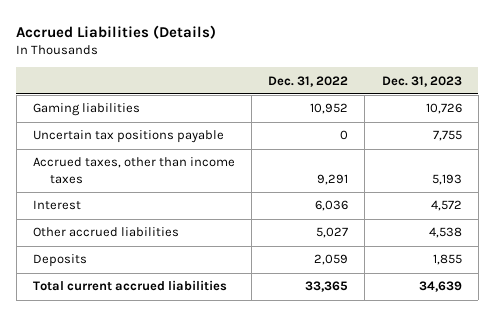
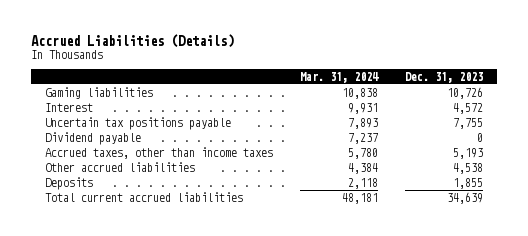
[268,75,349,87] Dec. 31, 2022 -> none
none -> [299,71,379,83] Mar. 31, 2024
[32,200,81,211] Interest -> [44,102,93,112] Interest
none -> [44,131,141,145] Dividend payable

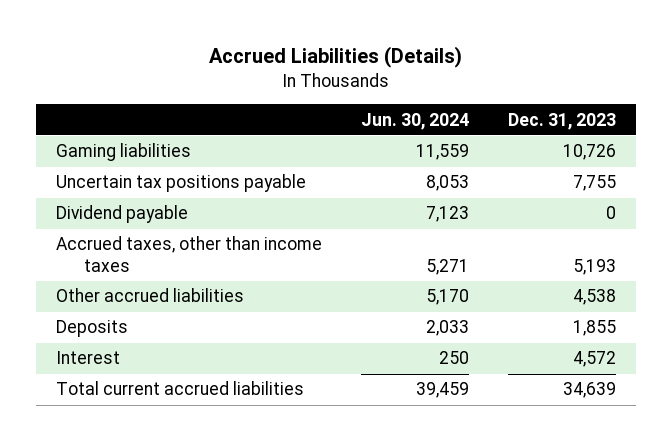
[299,71,379,83] Mar. 31, 2024 -> none
none -> [361,112,470,130] Jun. 30, 2024
[44,102,93,112] Interest -> [55,351,120,365] Interest

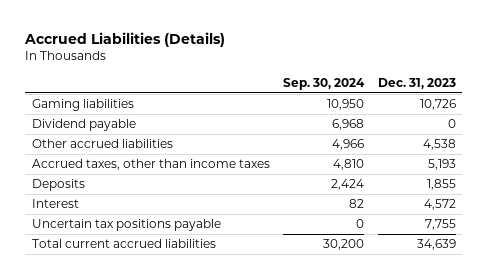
[361,112,470,130] Jun. 30, 2024 -> none
none -> [283,77,366,90] Sep. 30, 2024
[55,236,322,273] Accrued taxes, other than income taxes -> [31,159,270,171] Accrued taxes, other than income taxes
[55,174,306,193] Uncertain tax positions payable -> [31,219,221,232] Uncertain tax positions payable

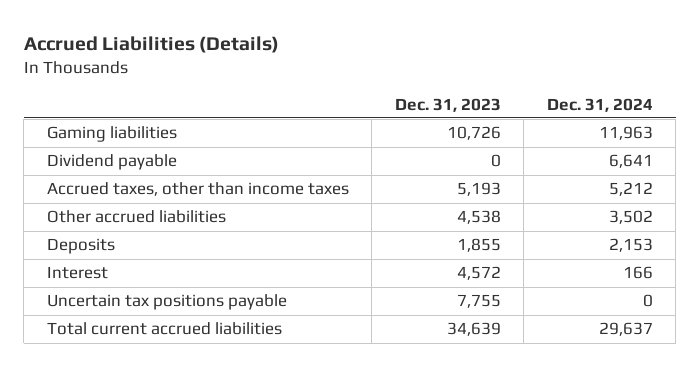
[283,77,366,90] Sep. 30, 2024 -> none
none -> [546,97,653,112] Dec. 31, 2024
[31,139,173,149] Other accrued liabilities -> [46,210,226,224] Other accrued liabilities

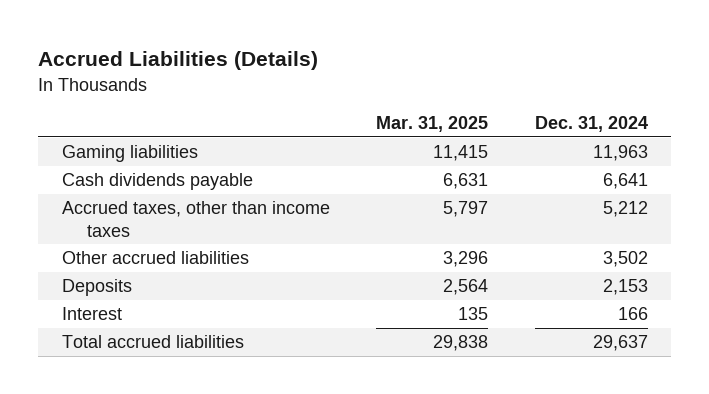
[394,97,501,112] Dec. 31, 2023 -> none
none -> [376,116,489,133] Mar. 31, 2025
[46,154,177,171] Dividend payable -> [61,173,253,191] Cash dividends payable
[46,294,287,311] Uncertain tax positions payable -> none
[46,322,282,336] Total current accrued liabilities -> [61,335,244,349] Total accrued liabilities

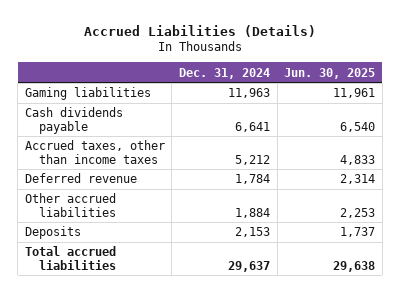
[376,116,489,133] Mar. 31, 2025 -> none
none -> [284,67,376,79] Jun. 30, 2025
none -> [24,173,137,184] Deferred revenue
[602,251,648,268] 3,502 -> [235,207,271,218] 1,884
[61,307,122,321] Interest -> none

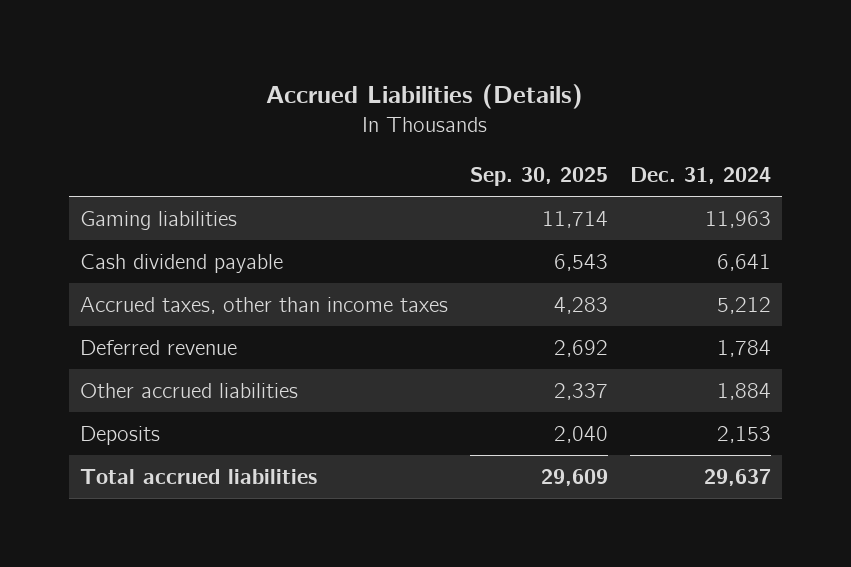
[284,67,376,79] Jun. 30, 2025 -> none
none -> [469,167,608,187] Sep. 30, 2025
[24,107,123,134] Cash dividends payable -> [80,253,284,273] Cash dividend payable

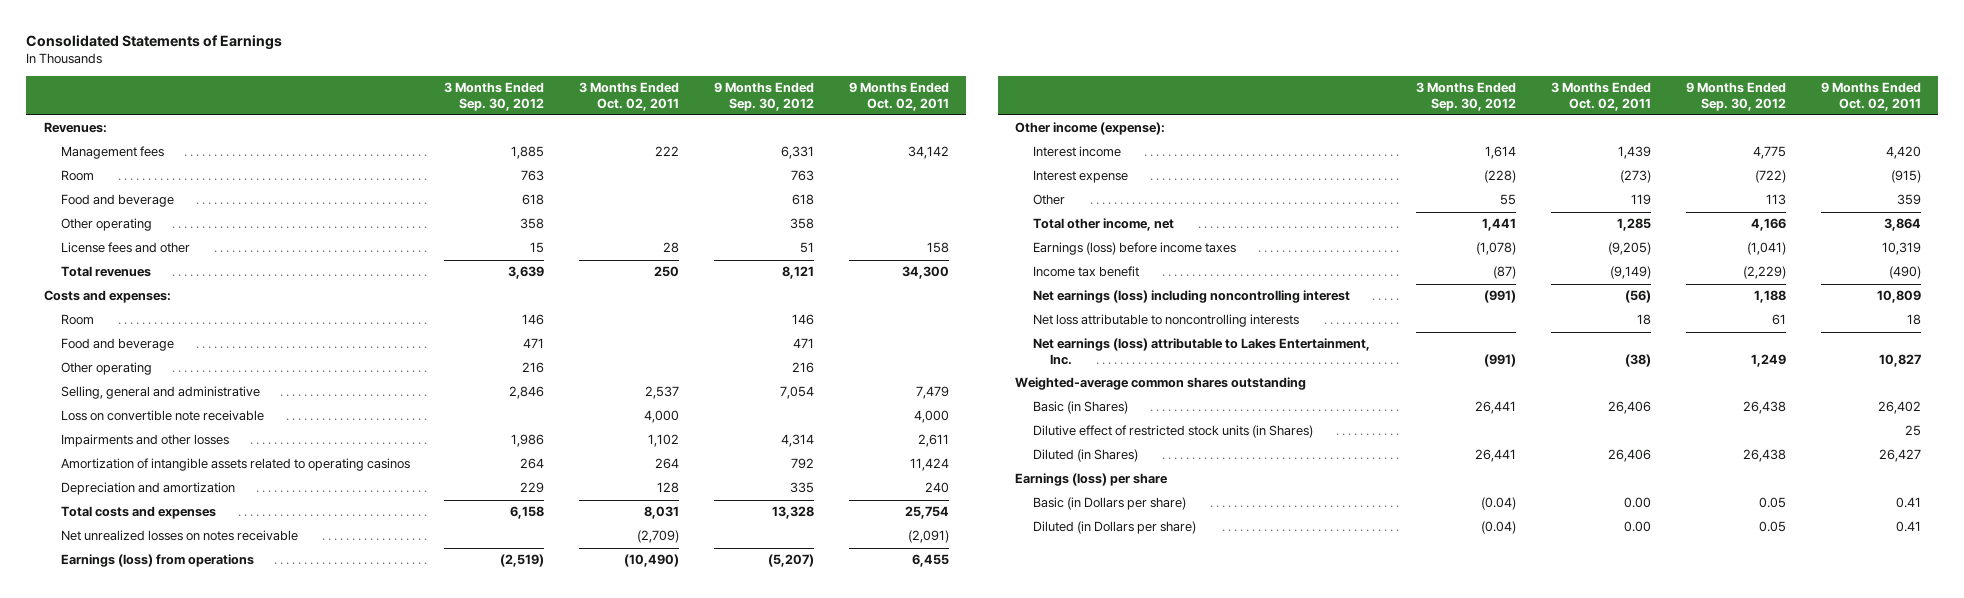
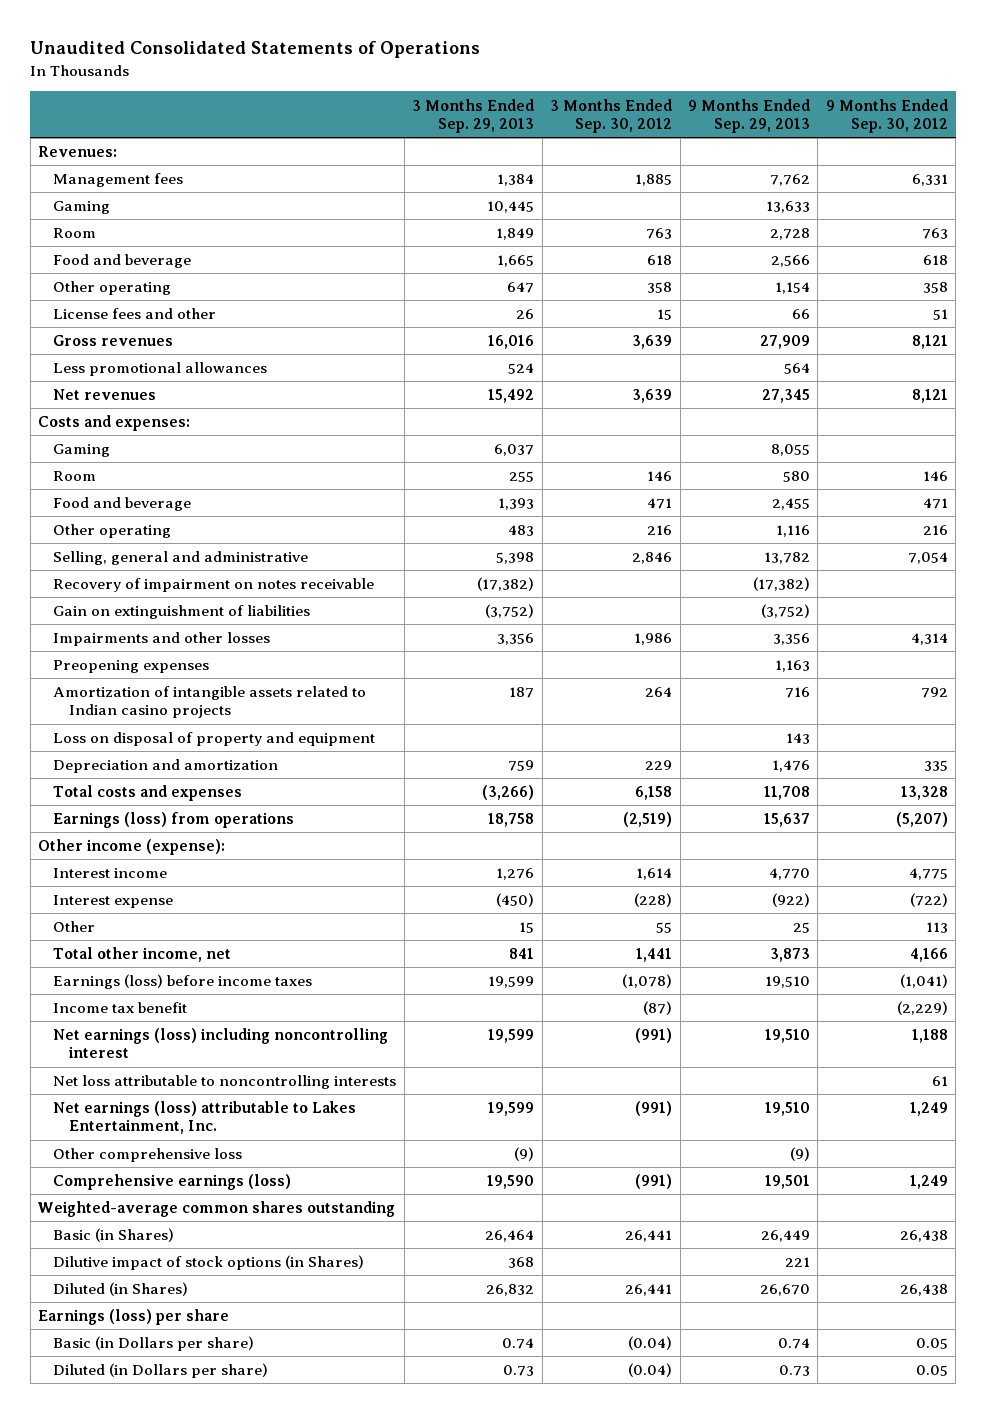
[26,34,283,50] Consolidated Statements of Earnings -> [30,41,481,59] Unaudited Consolidated Statements of Operations
[579,82,680,111] 3 Months Ended Oct. 02, 2011 -> none
[848,82,949,111] 9 Months Ended Oct. 02, 2011 -> none
none -> [412,98,535,133] 3 Months Ended Sep. 29, 2013
none -> [688,98,811,133] 9 Months Ended Sep. 29, 2013
none -> [53,201,111,215] Gaming
[60,266,151,278] Total revenues -> [53,335,174,347] Gross revenues
none -> [53,362,268,377] Less promotional allowances
none -> [53,389,157,401] Net revenues
none -> [53,444,111,458] Gaming
[60,410,264,422] Loss on convertible note receivable -> none
none -> [53,578,375,593] Recovery of impairment on notes receivable
none -> [53,605,311,620] Gain on extinguishment of liabilities
none -> [53,660,210,674] Preopening expenses
[60,458,410,472] Amortization of intangible assets related to operating casinos -> [53,686,367,719] Amortization of intangible assets related to Indian casino projects
none -> [53,732,376,747] Loss on disposal of property and equipment
[60,530,298,542] Net unrealized losses on notes receivable -> none
none -> [53,1148,243,1163] Other comprehensive loss
none -> [53,1174,292,1191] Comprehensive earnings (loss)
[1032,425,1313,439] Dilutive effect of restricted stock units (in Shares) -> [53,1255,365,1271] Dilutive impact of stock options (in Shares)

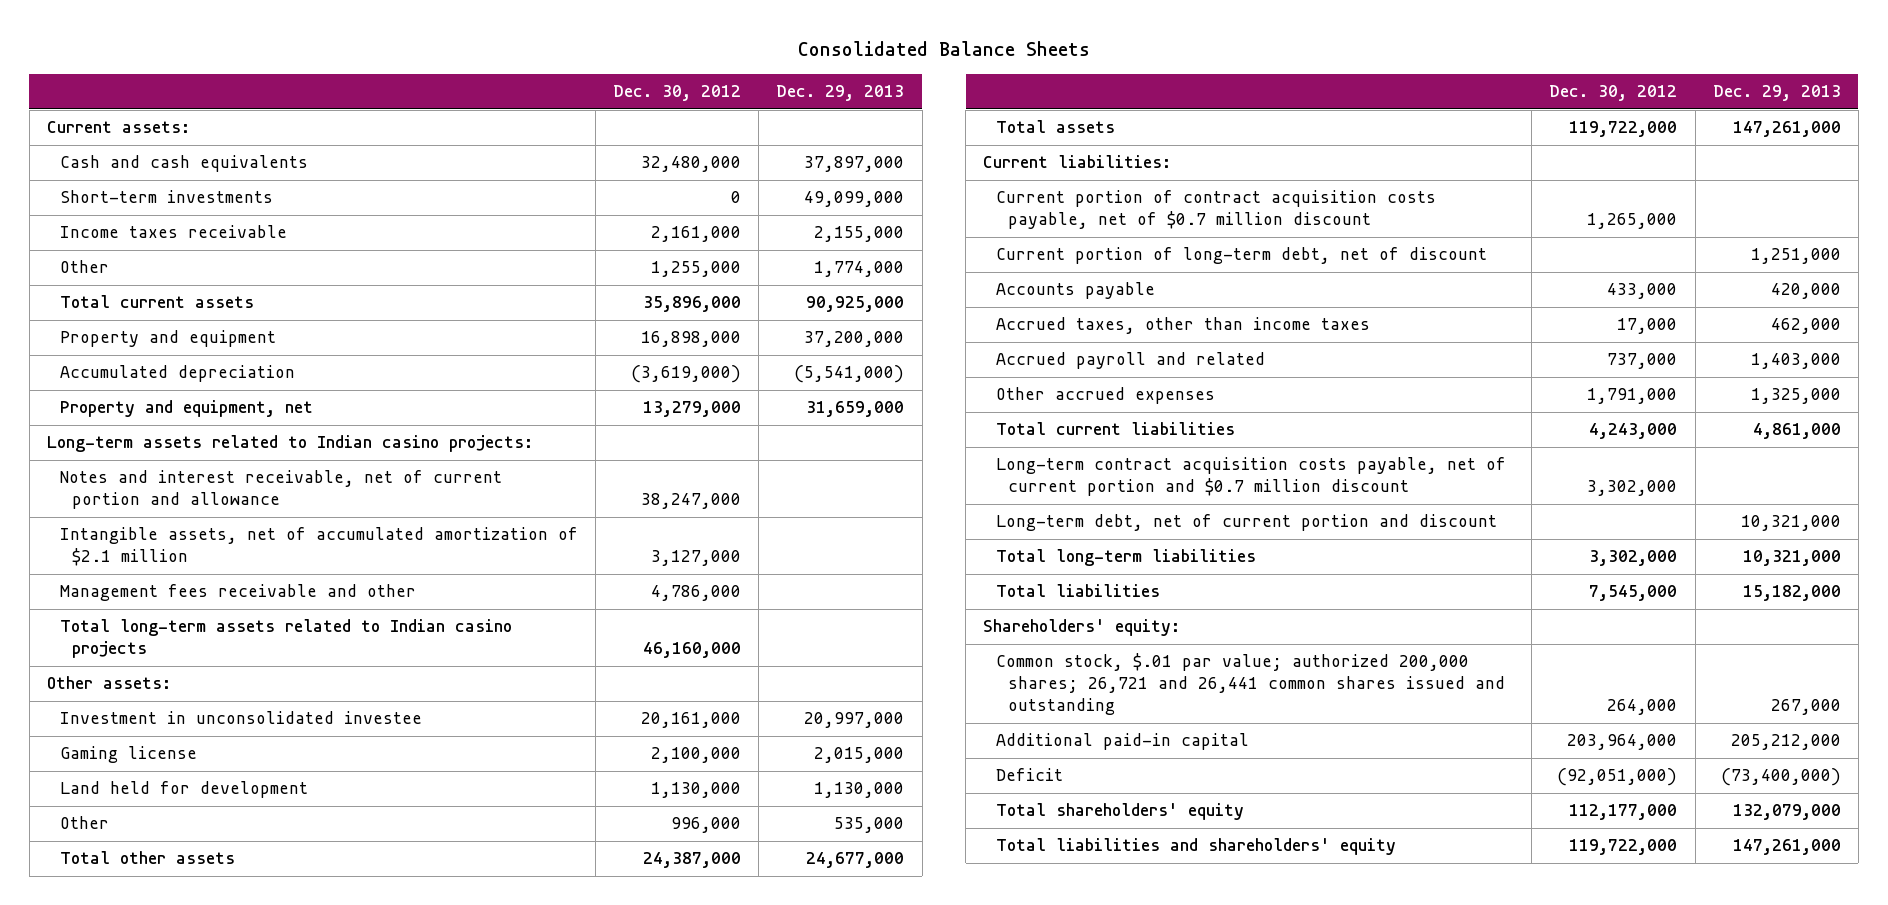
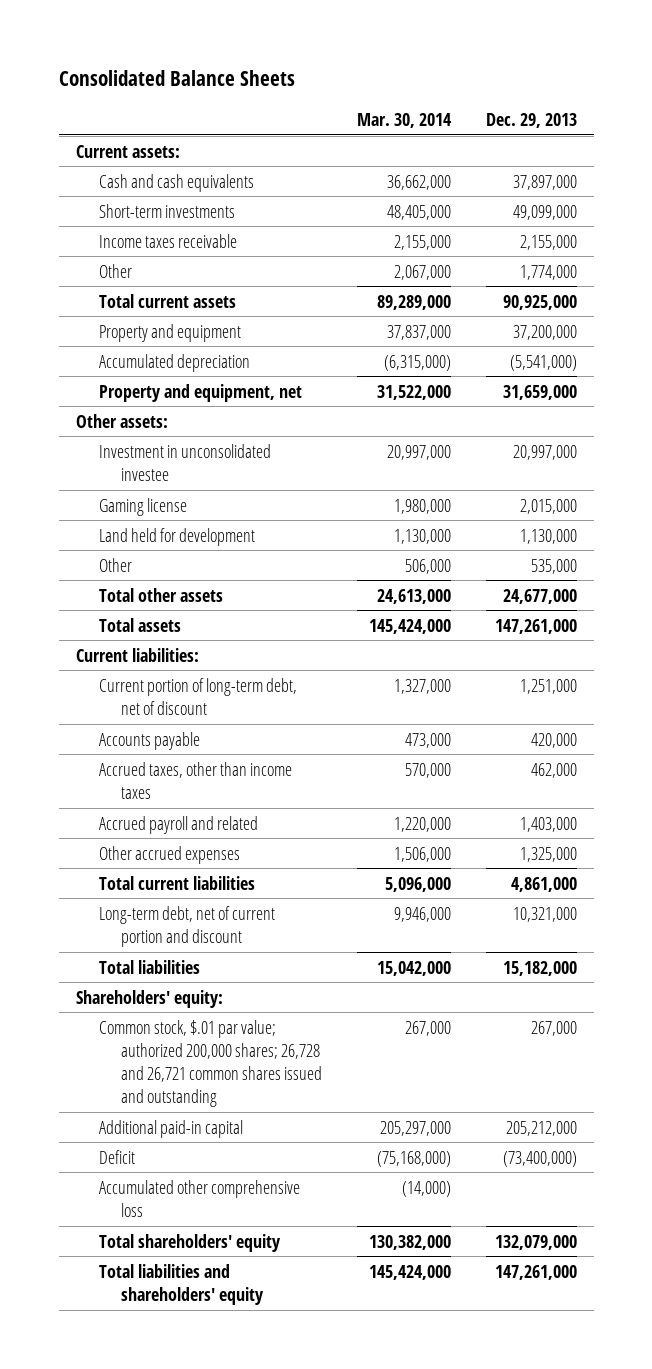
[613,85,742,102] Dec. 30, 2012 -> none
none -> [357,112,453,128] Mar. 30, 2014
[47,435,534,453] Long-term assets related to Indian casino projects: -> none
[59,470,502,510] Notes and interest receivable, net of current portion and allowance -> none
[59,527,578,567] Intangible assets, net of accumulated amortization of $2.1 million -> none
[59,584,416,602] Management fees receivable and other -> none
[59,619,512,659] Total long-term assets related to Indian casino projects -> none
[995,190,1436,230] Current portion of contract acquisition costs payable, net of $0.7 million discount -> none
[995,457,1506,497] Long-term contract acquisition costs payable, net of current portion and $0.7 million discount -> none
[995,549,1256,567] Total long-term liabilities -> none
[995,653,1506,716] Common stock, $.01 par value; authorized 200,000 shares; 26,721 and 26,441 common shares issued and outstanding -> [98,1019,323,1108] Common stock, $.01 par value; authorized 200,000 shares; 26,728 and 26,721 common shares issued and outstanding
none -> [98,1179,300,1217] Accumulated other comprehensive loss

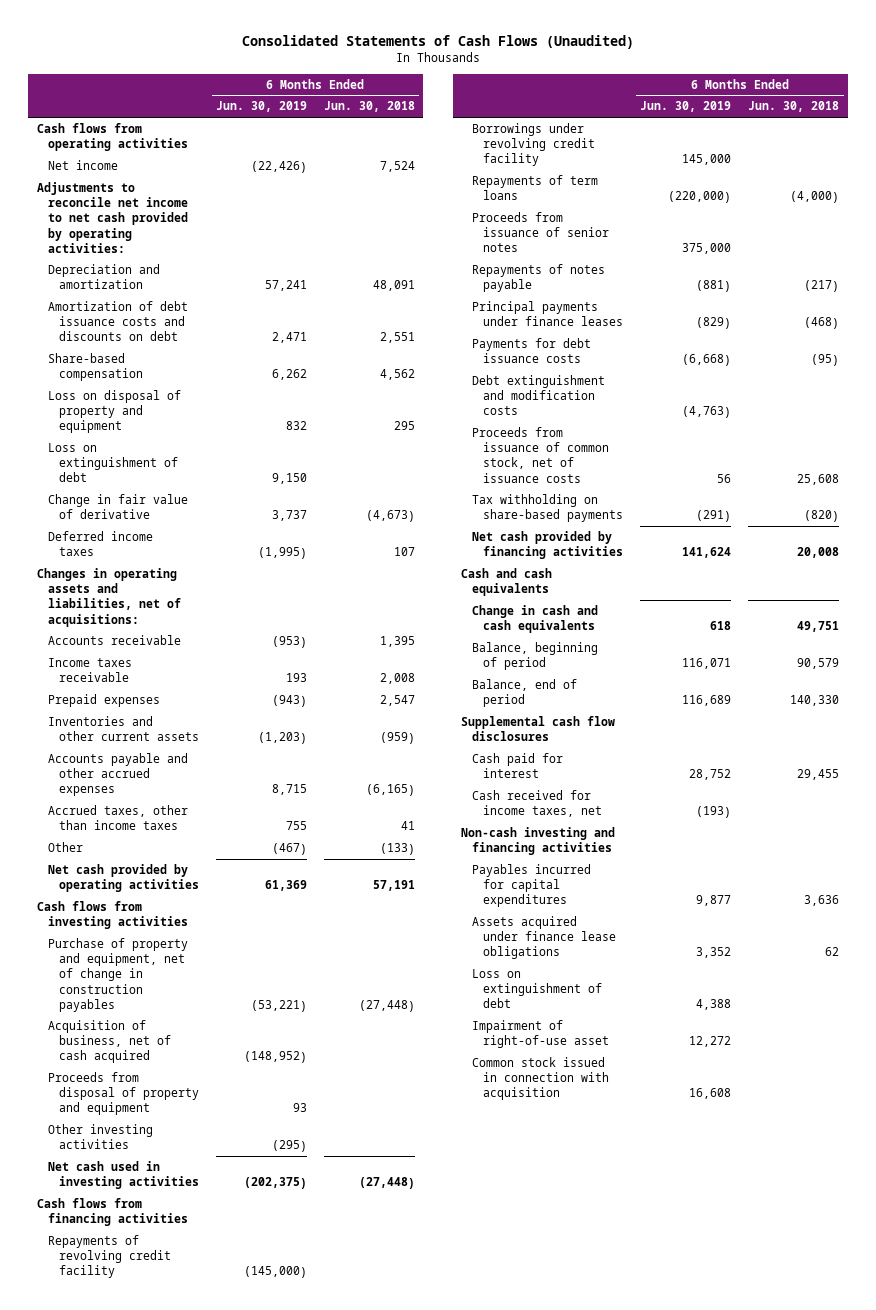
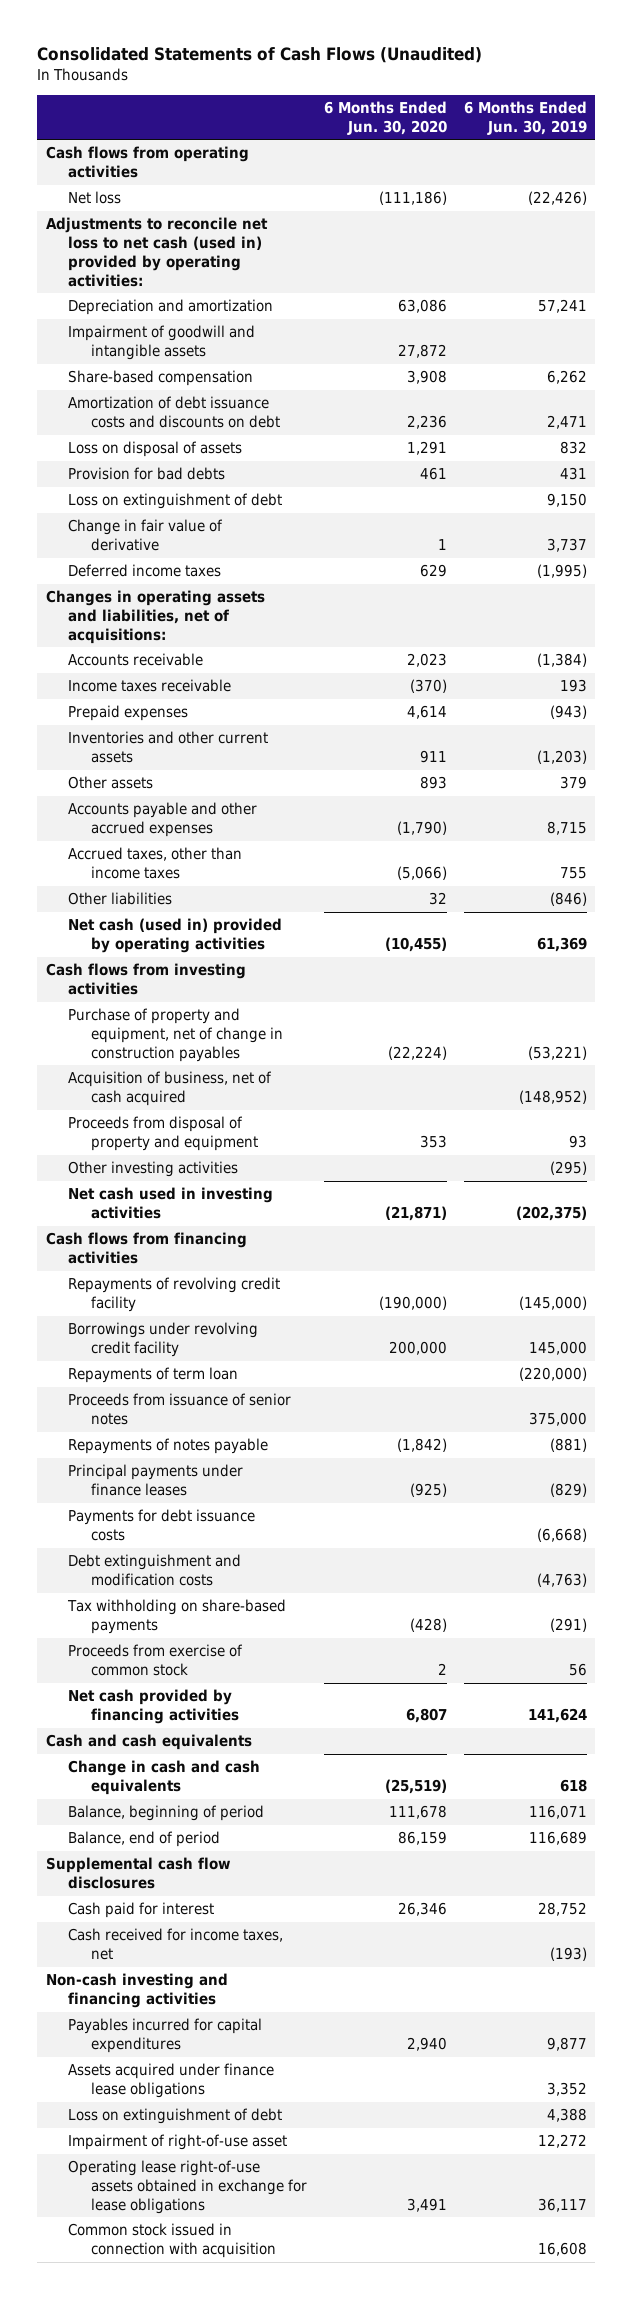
[323,101,415,113] Jun. 30, 2018 -> none
none -> [324,100,448,135] 6 Months Ended Jun. 30, 2020
[47,160,118,171] Net income -> [68,191,122,205] Net loss
[36,182,188,253] Adjustments to reconcile net income to net cash provided by operating activities: -> [45,217,268,287] Adjustments to reconcile net loss to net cash (used in) provided by operating activities:
none -> [68,325,256,361] Impairment of goodwill and intangible assets
[47,301,188,342] Amortization of debt issuance costs and discounts on debt -> [68,396,281,429] Amortization of debt issuance costs and discounts on debt
[47,390,181,434] Loss on disposal of property and equipment -> [68,441,243,458] Loss on disposal of assets
none -> [68,467,226,481] Provision for bad debts
[271,636,307,649] (953) -> [536,653,587,668] (1,384)
none -> [68,776,154,790] Other assets
[47,842,83,853] Other -> [68,892,173,906] Other liabilities
[271,843,307,856] (467) -> [549,892,587,907] (846)
[47,864,199,893] Net cash provided by operating activities -> [68,918,283,954] Net cash (used in) provided by operating activities
[472,175,599,201] Repayments of term loans -> [68,1367,239,1384] Repayments of term loan
[472,427,610,483] Proceeds from issuance of common stock, net of issuance costs -> none
none -> [68,1644,244,1677] Proceeds from exercise of common stock
none -> [68,2160,308,2214] Operating lease right-of-use assets obtained in exchange for lease obligations

